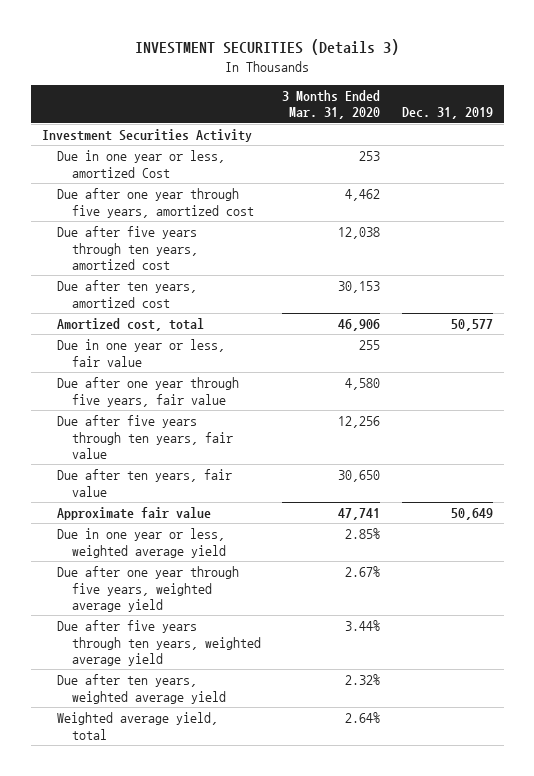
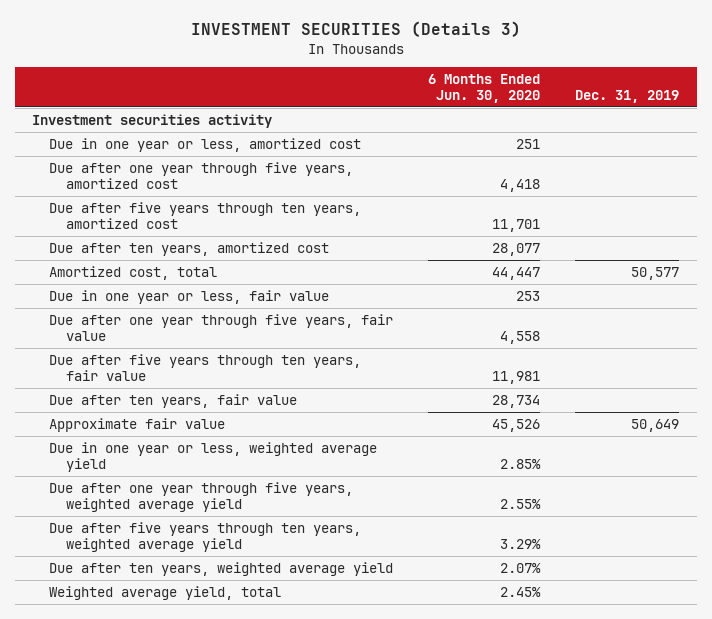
[282,89,381,120] 3 Months Ended Mar. 31, 2020 -> none
none -> [428,73,541,103] 6 Months Ended Jun. 30, 2020
[41,128,252,142] Investment Securities Activity -> [32,113,273,128] Investment securities activity
[56,149,225,178] Due in one year or less, amortized Cost -> [49,137,362,152] Due in one year or less, amortized cost

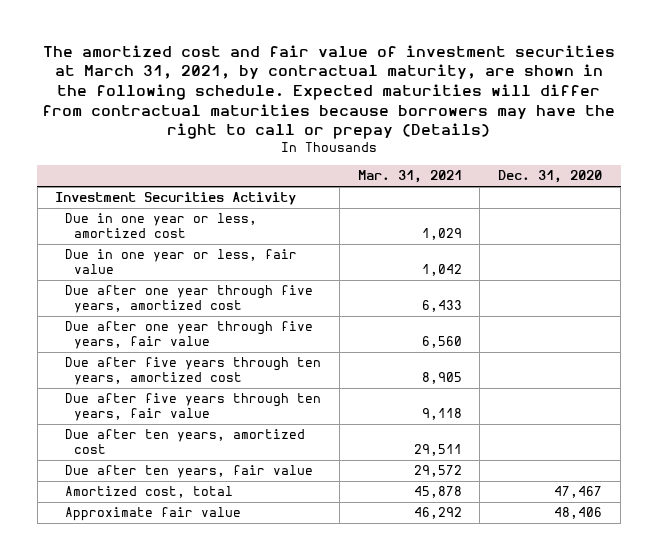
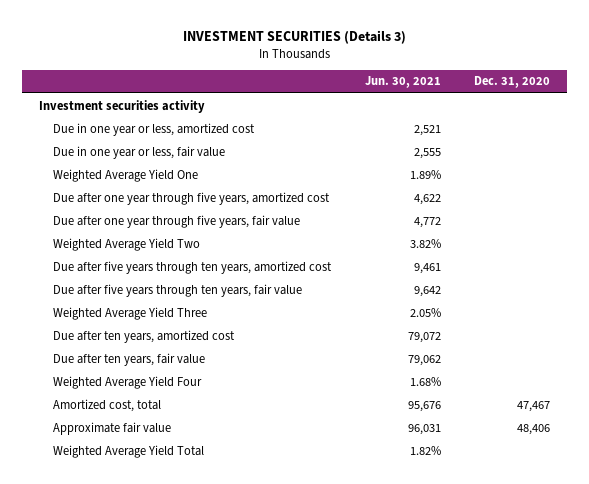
[41,44,615,140] The amortized cost and fair value of investment securities at March 31, 2021, by contractual maturity, are shown in the following schedule. Expected maturities will differ from contractual maturities because borrowers may have the right to call or prepay (Details) -> [182,29,406,44] INVESTMENT SECURITIES (Details 3)
[357,170,462,184] Mar. 31, 2021 -> none
none -> [364,76,441,89] Jun. 30, 2021
[55,192,297,206] Investment Securities Activity -> [38,99,205,113] Investment securities activity
none -> [52,168,198,182] Weighted Average Yield One
none -> [52,237,200,251] Weighted Average Yield Two
none -> [52,306,207,320] Weighted Average Yield Three
none -> [52,375,202,389] Weighted Average Yield Four
none -> [52,444,204,458] Weighted Average Yield Total

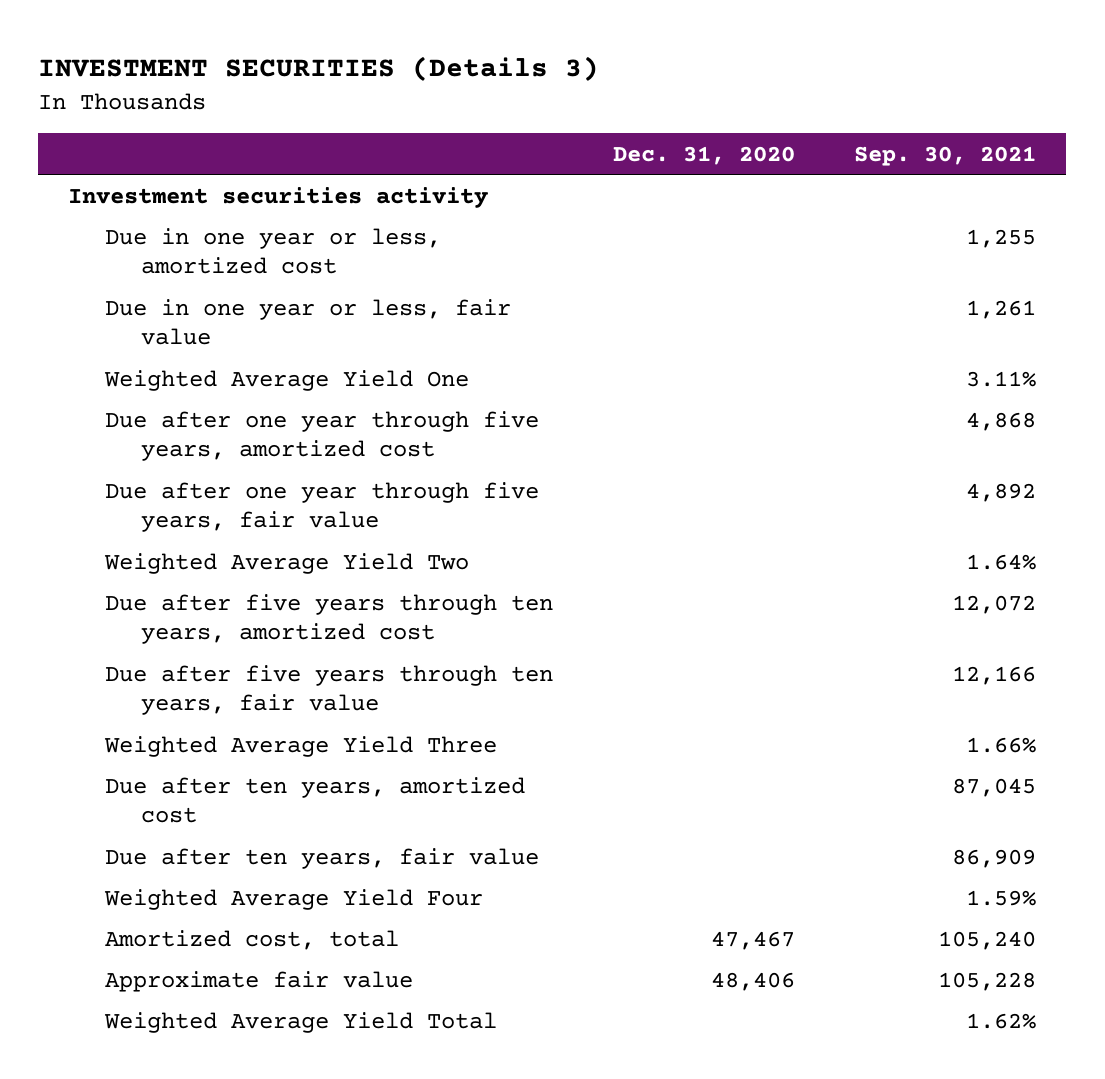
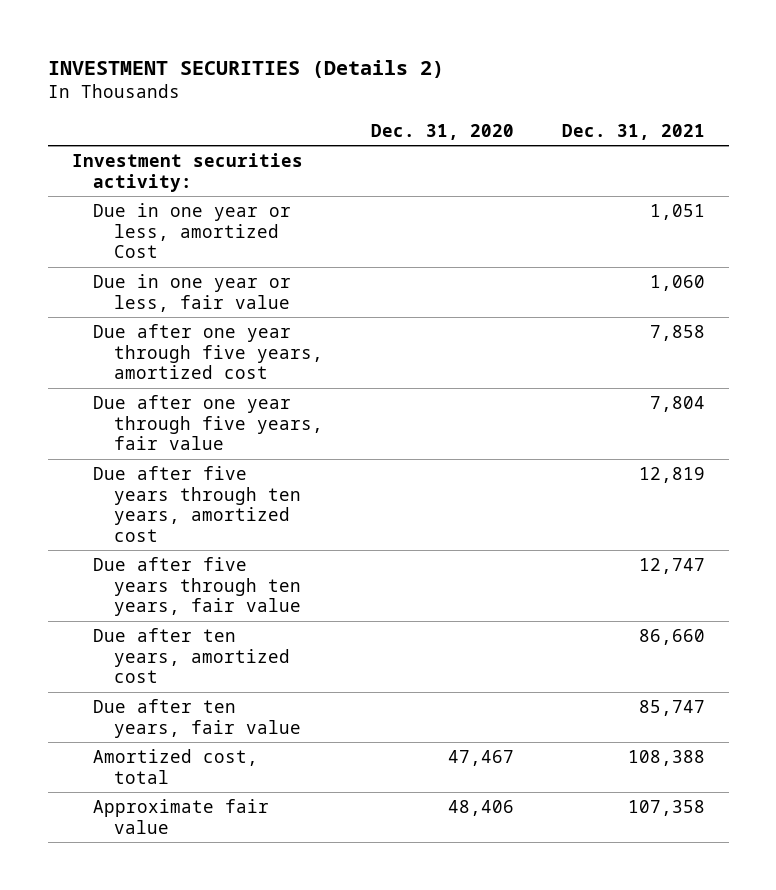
[38,56,600,82] INVESTMENT SECURITIES (Details 3) -> [47,59,444,78] INVESTMENT SECURITIES (Details 2)
[854,145,1037,166] Sep. 30, 2021 -> none
none -> [561,123,705,140] Dec. 31, 2021
[68,186,489,208] Investment securities activity -> [71,153,303,192] Investment securities activity:
[104,227,441,275] Due in one year or less, amortized cost -> [92,203,291,259] Due in one year or less, amortized Cost
[103,369,469,391] Weighted Average Yield One -> none
[103,552,469,574] Weighted Average Yield Two -> none
[103,735,497,757] Weighted Average Yield Three -> none
[103,888,483,910] Weighted Average Yield Four -> none
[103,1011,497,1033] Weighted Average Yield Total -> none

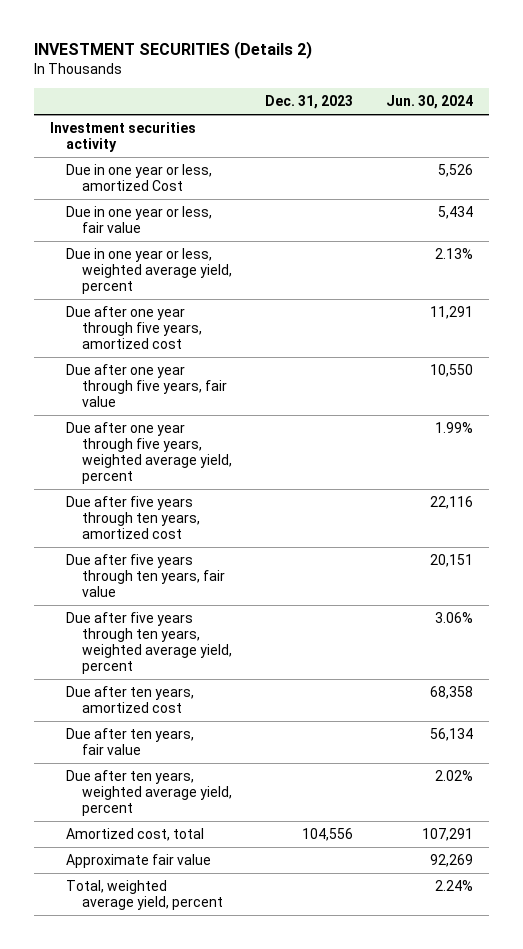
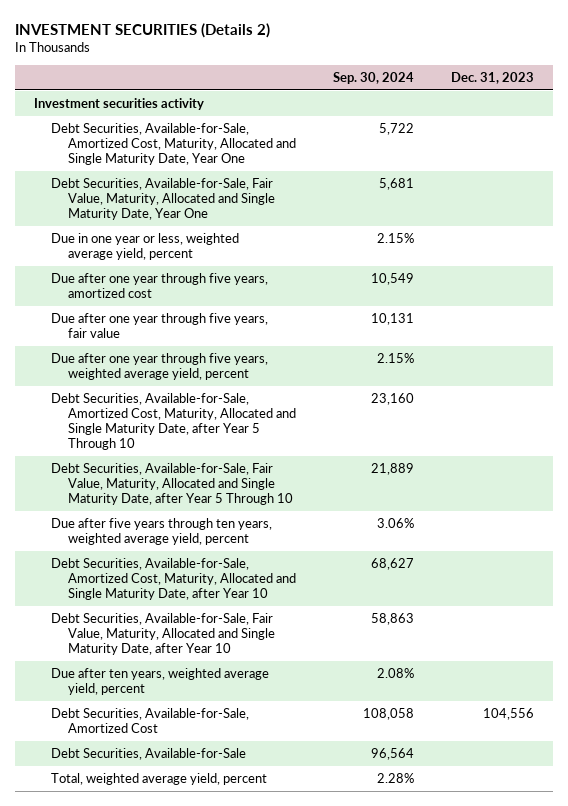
[385,94,473,109] Jun. 30, 2024 -> none
none -> [332,71,414,84] Sep. 30, 2024
[66,163,213,191] Due in one year or less, amortized Cost -> [50,122,296,166] Debt Securities, Available-for-Sale, Amortized Cost, Maturity, Allocated and Single Maturity Date, Year One
[66,205,213,233] Due in one year or less, fair value -> [50,177,275,221] Debt Securities, Available-for-Sale, Fair Value, Maturity, Allocated and Single Maturity Date, Year One
[66,495,201,539] Due after five years through ten years, amortized cost -> [50,392,296,451] Debt Securities, Available-for-Sale, Amortized Cost, Maturity, Allocated and Single Maturity Date, after Year 5 Through 10
[66,553,226,597] Due after five years through ten years, fair value -> [50,462,293,506] Debt Securities, Available-for-Sale, Fair Value, Maturity, Allocated and Single Maturity Date, after Year 5 Through 10
[66,685,195,713] Due after ten years, amortized cost -> [50,557,296,601] Debt Securities, Available-for-Sale, Amortized Cost, Maturity, Allocated and Single Maturity Date, after Year 10
[66,727,195,755] Due after ten years, fair value -> [50,612,275,656] Debt Securities, Available-for-Sale, Fair Value, Maturity, Allocated and Single Maturity Date, after Year 10
[66,827,205,841] Amortized cost, total -> [50,707,249,734] Debt Securities, Available-for-Sale, Amortized Cost
[66,853,212,868] Approximate fair value -> [50,747,246,760] Debt Securities, Available-for-Sale

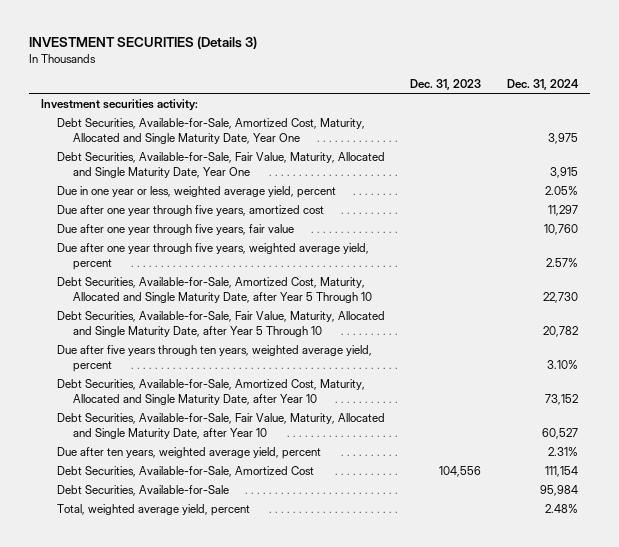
[15,23,271,39] INVESTMENT SECURITIES (Details 2) -> [28,35,257,49] INVESTMENT SECURITIES (Details 3)
[332,71,414,84] Sep. 30, 2024 -> none
none -> [506,78,579,90] Dec. 31, 2024
[34,97,205,110] Investment securities activity -> [41,98,199,111] Investment securities activity:

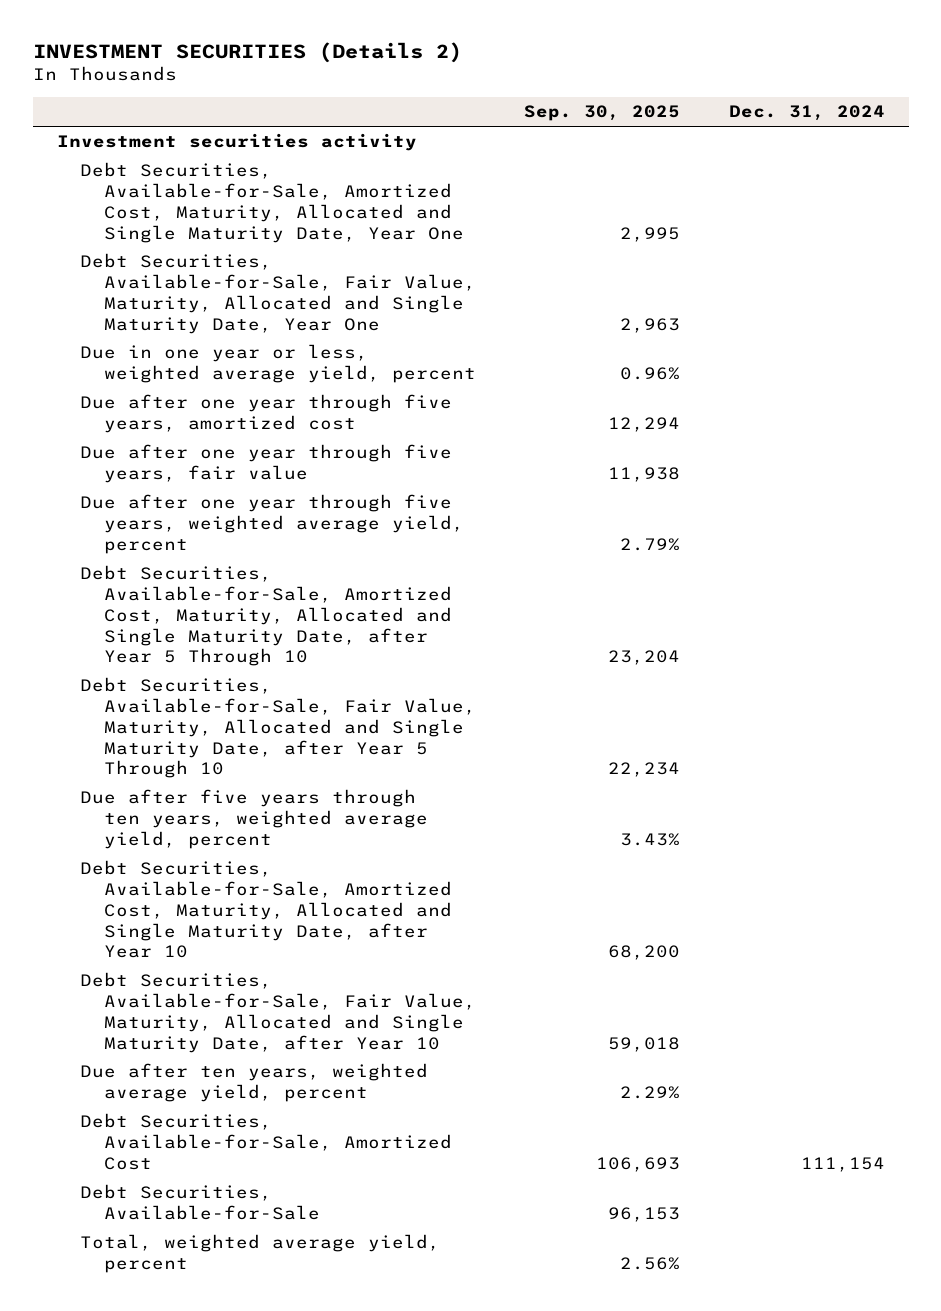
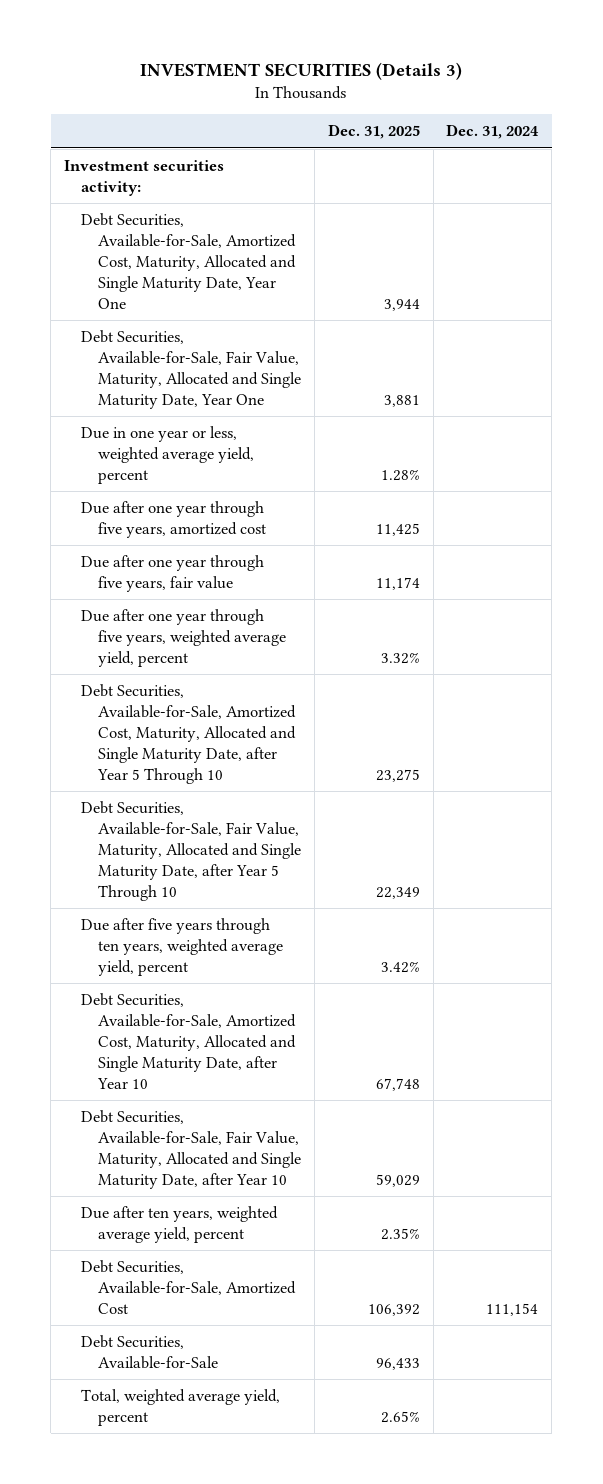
[32,42,462,64] INVESTMENT SECURITIES (Details 2) -> [140,62,463,81] INVESTMENT SECURITIES (Details 3)
[524,105,681,122] Sep. 30, 2025 -> none
none -> [327,124,420,140] Dec. 31, 2025
[56,133,417,152] Investment securities activity -> [64,159,225,196] Investment securities activity:

